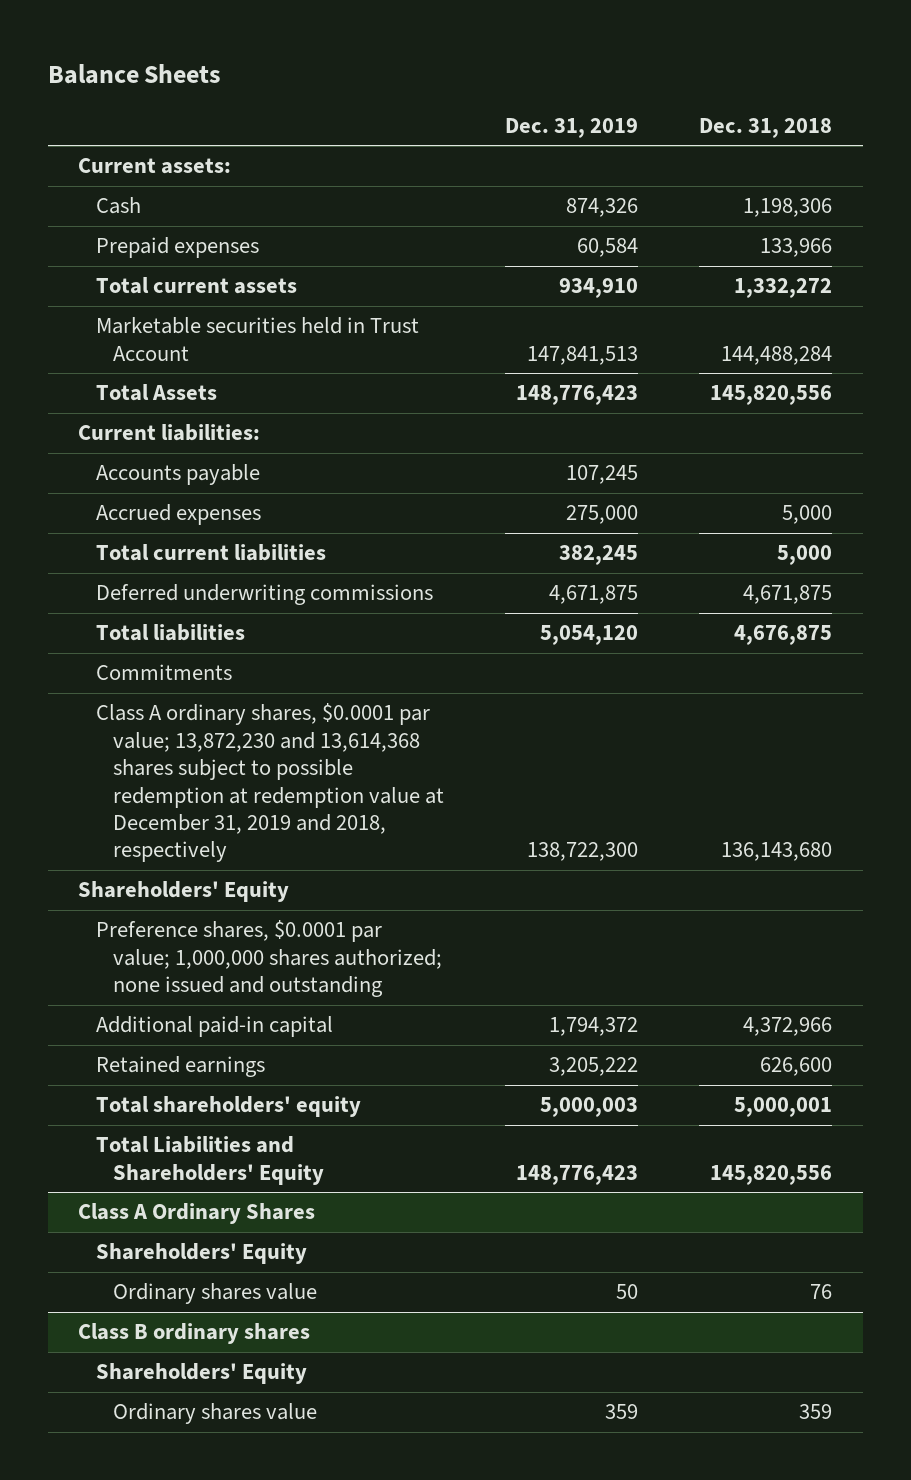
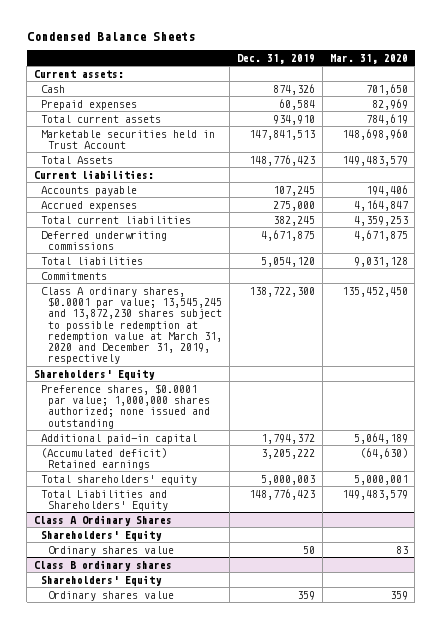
[47,63,221,84] Balance Sheets -> [26,32,195,42] Condensed Balance Sheets
[699,117,833,138] Dec. 31, 2018 -> none
none -> [329,54,408,65] Mar. 31, 2020
[95,703,444,863] Class A ordinary shares, $0.0001 par value; 13,872,230 and 13,614,368 shares subject to possible redemption at redemption value at December 31, 2019 and 2018, respectively -> [41,286,223,365] Class A ordinary shares, $0.0001 par value; 13,545,245 and 13,872,230 shares subject to possible redemption at redemption value at March 31, 2020 and December 31, 2019, respectively
[95,1056,265,1078] Retained earnings -> [41,447,168,471] (Accumulated deficit) Retained earnings

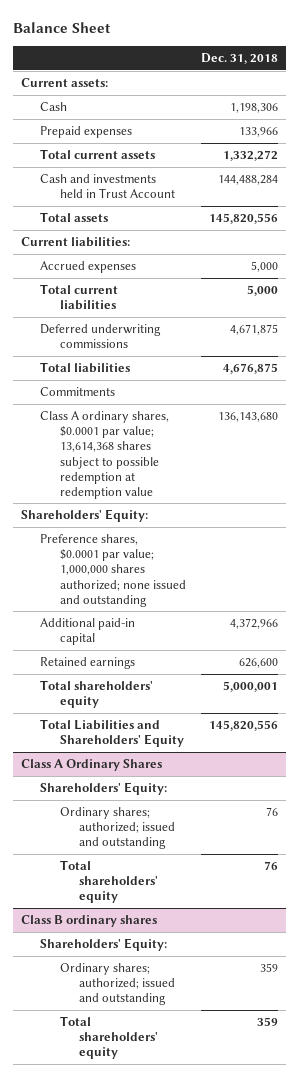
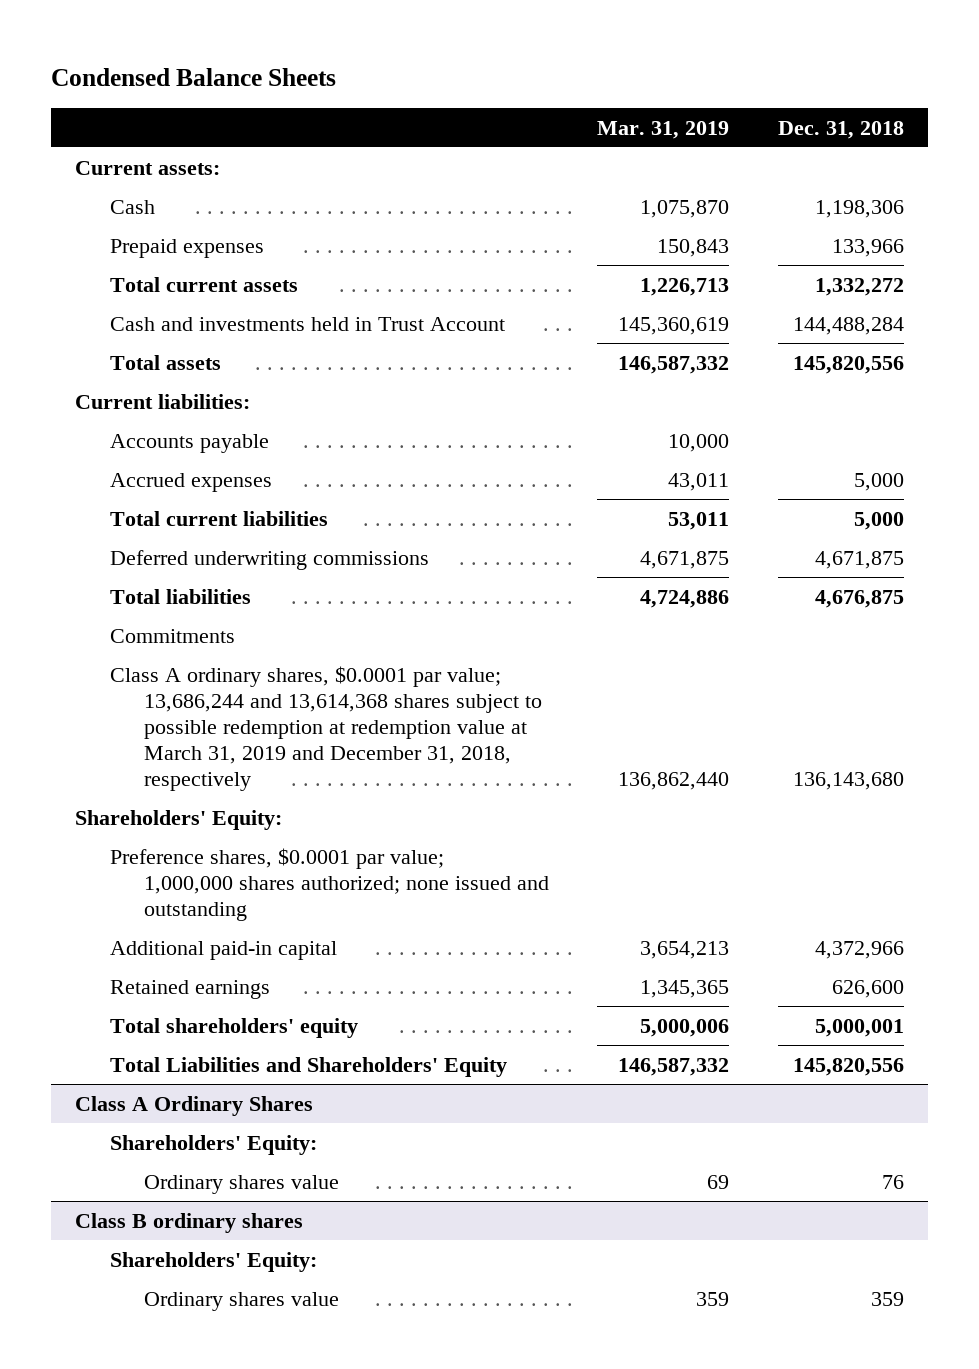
[12,22,111,34] Balance Sheet -> [51,67,337,86] Condensed Balance Sheets
none -> [597,120,730,139] Mar. 31, 2019
none -> [109,433,269,453] Accounts payable
[40,411,170,499] Class A ordinary shares, $0.0001 par value; 13,614,368 shares subject to possible redemption at redemption value -> [109,665,543,791] Class A ordinary shares, $0.0001 par value; 13,686,244 and 13,614,368 shares subject to possible redemption at redemption value at March 31, 2019 and December 31, 2018, respectively
[59,860,159,904] Total shareholders' equity -> none
[59,807,176,850] Ordinary shares; authorized; issued and outstanding -> [144,1174,340,1194] Ordinary shares value
[59,1016,159,1060] Total shareholders' equity -> none
[59,963,176,1006] Ordinary shares; authorized; issued and outstanding -> [144,1291,340,1311] Ordinary shares value

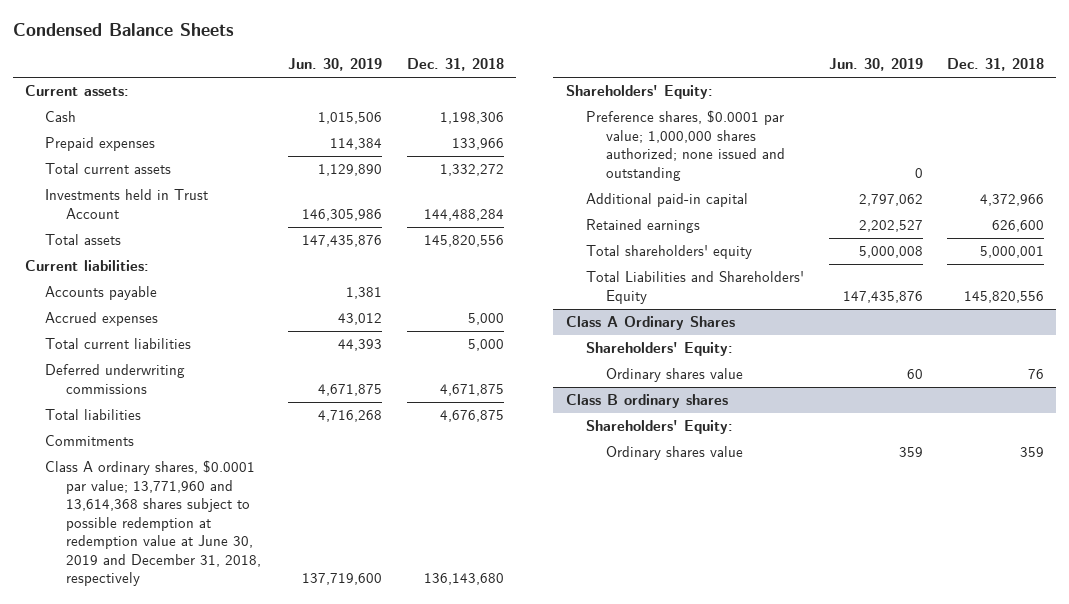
[597,120,730,139] Mar. 31, 2019 -> none
none -> [287,58,382,72] Jun. 30, 2019
[109,316,505,331] Cash and investments held in Trust Account -> [45,189,209,219] Investments held in Trust Account
[109,665,543,791] Class A ordinary shares, $0.0001 par value; 13,686,244 and 13,614,368 shares subject to possible redemption at redemption value at March 31, 2019 and December 31, 2018, respectively -> [45,460,261,587] Class A ordinary shares, $0.0001 par value; 13,771,960 and 13,614,368 shares subject to possible redemption at redemption value at June 30, 2019 and December 31, 2018, respectively
[109,847,550,921] Preference shares, $0.0001 par value; 1,000,000 shares authorized; none issued and outstanding -> [586,110,786,181] Preference shares, $0.0001 par value; 1,000,000 shares authorized; none issued and outstanding

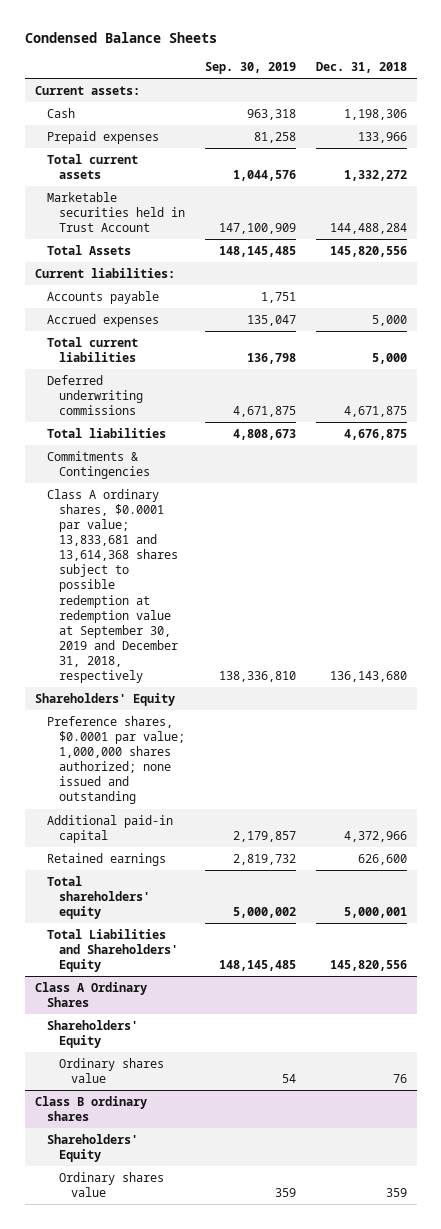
[287,58,382,72] Jun. 30, 2019 -> none
none -> [204,61,296,74] Sep. 30, 2019
[45,189,209,219] Investments held in Trust Account -> [46,191,185,233] Marketable securities held in Trust Account
[45,234,122,246] Total assets -> [46,244,131,255] Total Assets
[45,435,135,447] Commitments -> [46,450,150,479] Commitments & Contingencies
[45,460,261,587] Class A ordinary shares, $0.0001 par value; 13,771,960 and 13,614,368 shares subject to possible redemption at redemption value at June 30, 2019 and December 31, 2018, respectively -> [46,488,178,683] Class A ordinary shares, $0.0001 par value; 13,833,681 and 13,614,368 shares subject to possible redemption at redemption value at September 30, 2019 and December 31, 2018, respectively
[565,85,713,100] Shareholders' Equity: -> [34,692,175,706] Shareholders' Equity
[586,342,734,357] Shareholders' Equity: -> [46,1019,138,1048] Shareholders' Equity
[586,420,734,435] Shareholders' Equity: -> [46,1133,138,1162] Shareholders' Equity

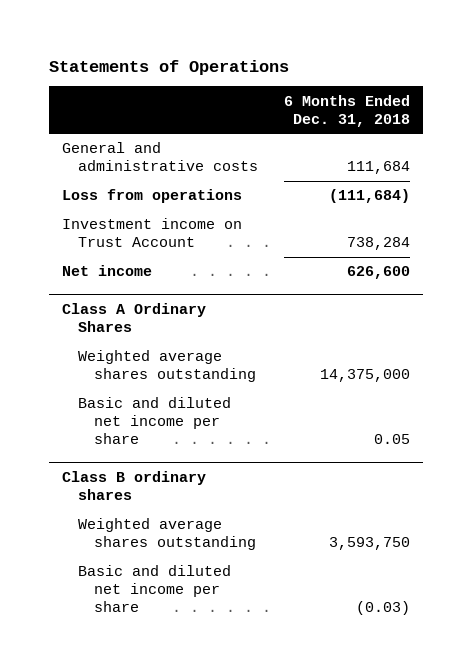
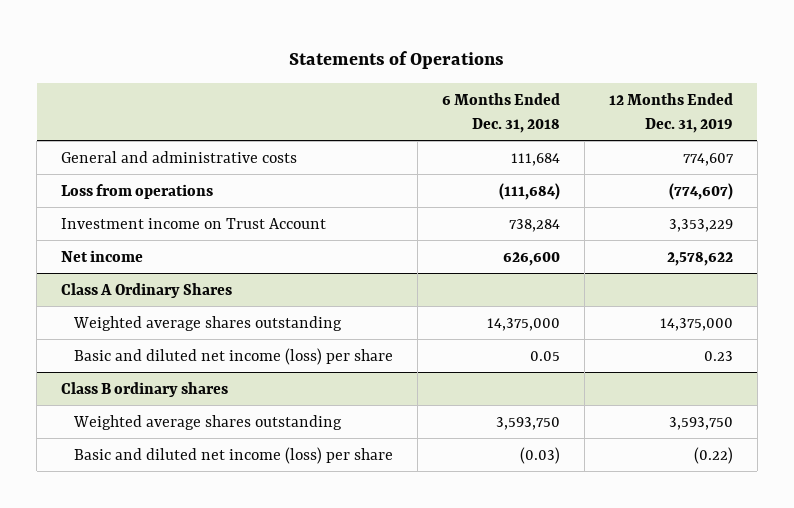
none -> [609,93,734,133] 12 Months Ended Dec. 31, 2019
[77,397,231,445] Basic and diluted net income per share -> [74,347,394,365] Basic and diluted net income (loss) per share
[77,565,231,613] Basic and diluted net income per share -> [74,446,394,464] Basic and diluted net income (loss) per share

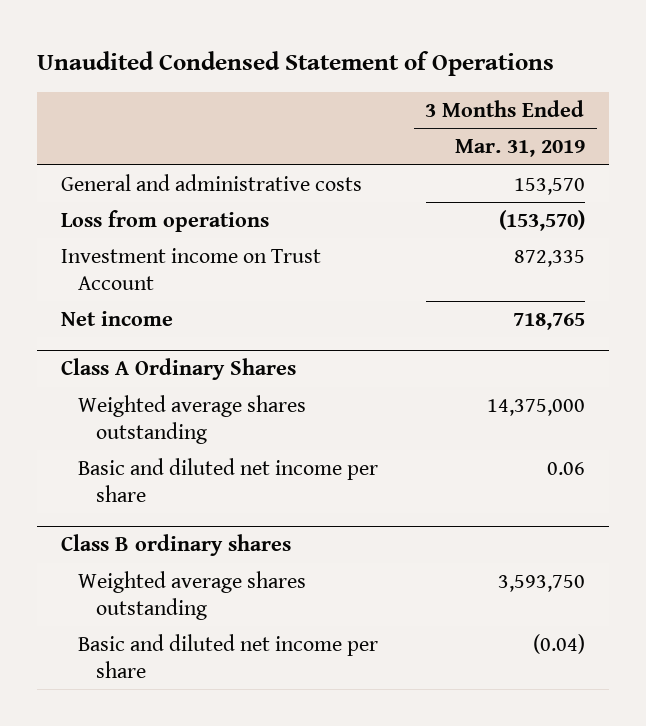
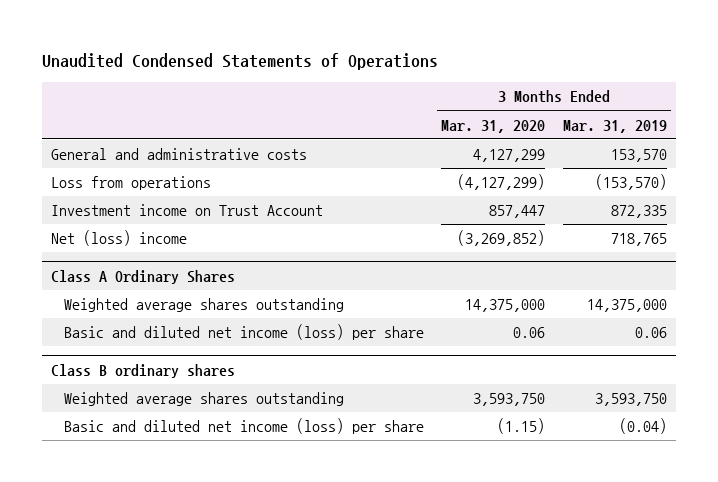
[37,51,555,77] Unaudited Condensed Statement of Operations -> [42,53,439,71] Unaudited Condensed Statements of Operations
none -> [441,119,546,133] Mar. 31, 2020
[60,310,173,326] Net income -> [51,230,188,247] Net (loss) income
[78,457,379,502] Basic and diluted net income per share -> [63,324,424,341] Basic and diluted net income (loss) per share
[78,633,379,678] Basic and diluted net income per share -> [63,418,424,435] Basic and diluted net income (loss) per share

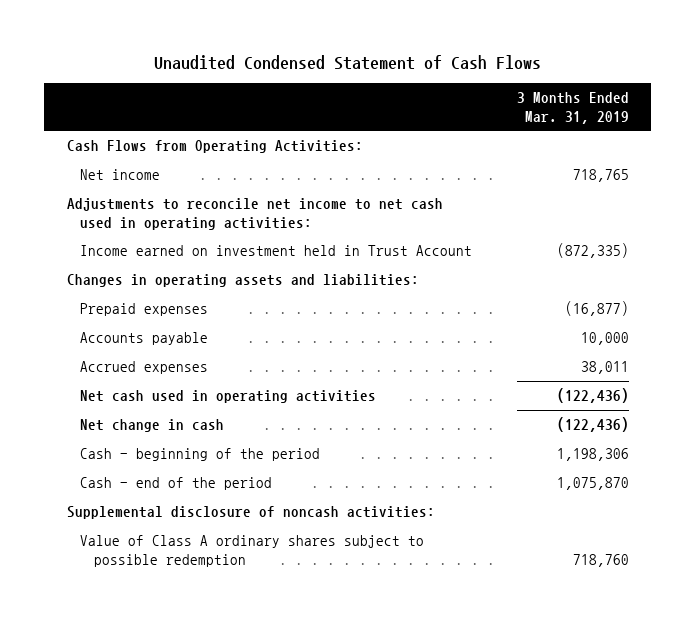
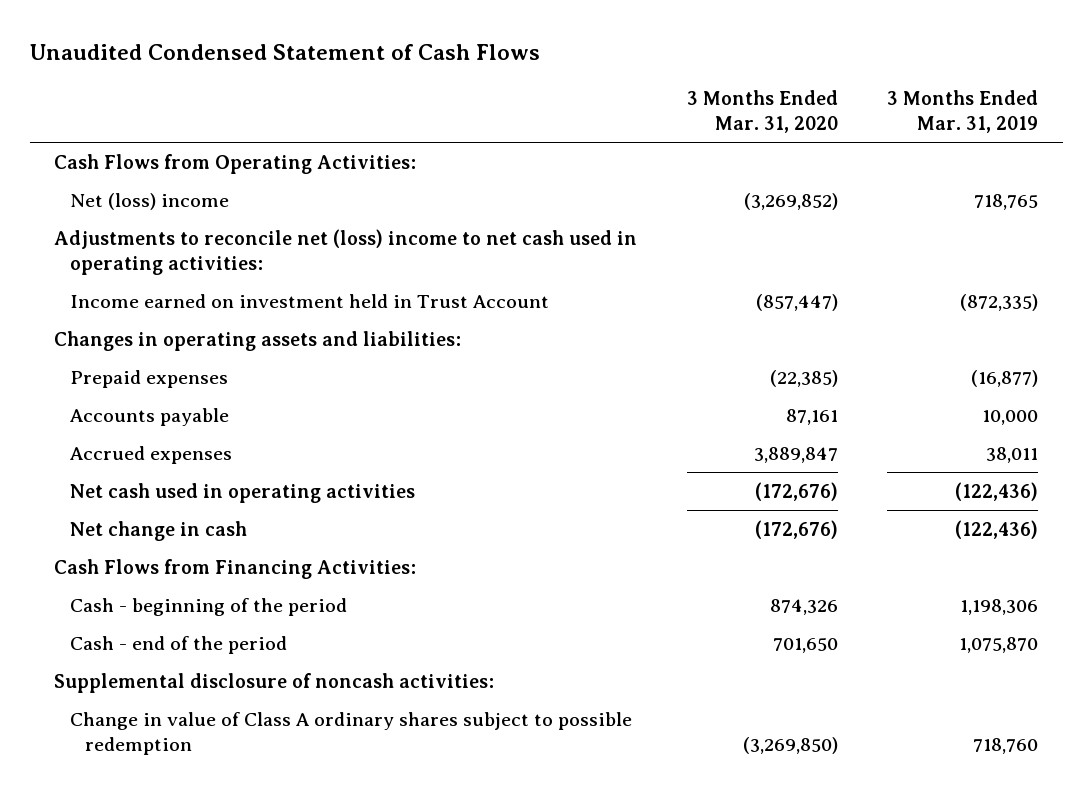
none -> [686,90,838,134] 3 Months Ended Mar. 31, 2020
[80,169,161,181] Net income -> [69,192,229,210] Net (loss) income
[66,198,443,230] Adjustments to reconcile net income to net cash used in operating activities: -> [54,228,638,275] Adjustments to reconcile net (loss) income to net cash used in operating activities:
none -> [54,558,417,579] Cash Flows from Financing Activities:
[80,535,425,567] Value of Class A ordinary shares subject to possible redemption -> [69,711,632,755] Change in value of Class A ordinary shares subject to possible redemption

